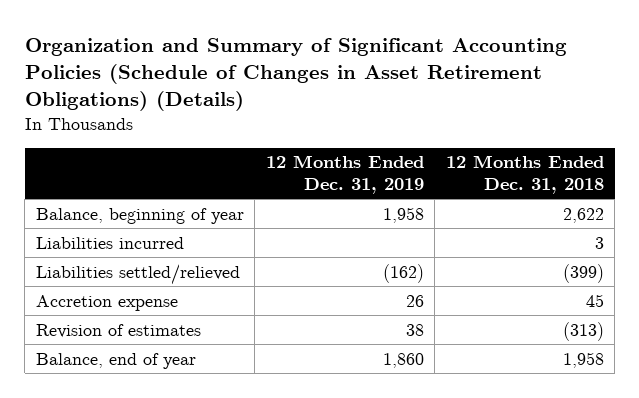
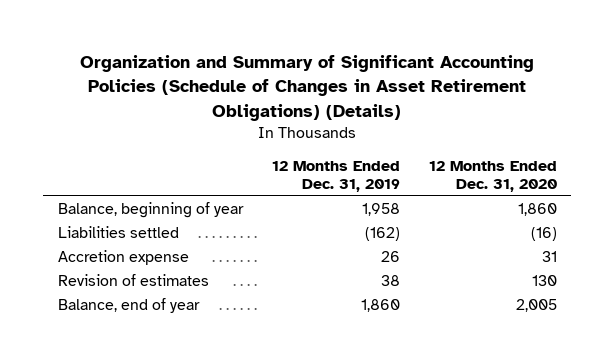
[445,155,604,194] 12 Months Ended Dec. 31, 2018 -> none
none -> [428,161,557,193] 12 Months Ended Dec. 31, 2020
[35,236,184,249] Liabilities incurred -> none
[35,263,240,285] Liabilities settled/relieved -> [57,226,179,239] Liabilities settled

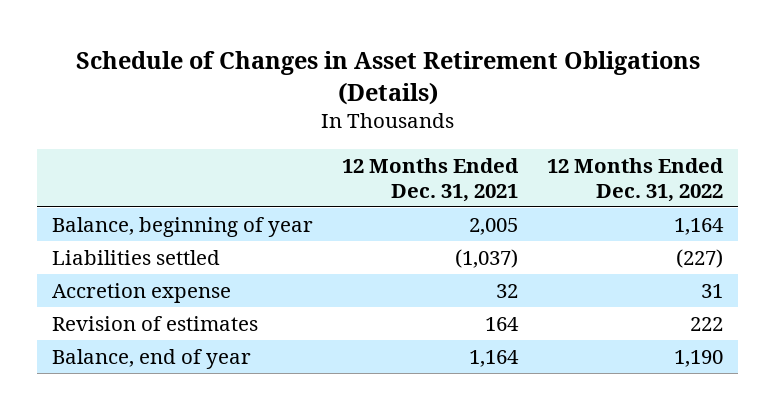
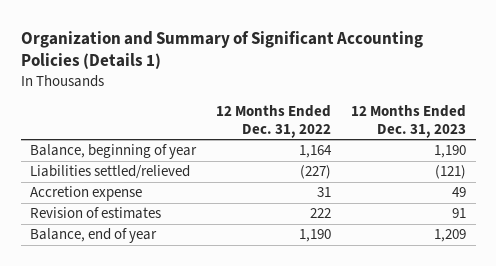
[75,50,700,105] Schedule of Changes in Asset Retirement Obligations (Details) -> [20,30,423,70] Organization and Summary of Significant Accounting Policies (Details 1)
[342,157,520,202] 12 Months Ended Dec. 31, 2021 -> none
none -> [350,105,466,138] 12 Months Ended Dec. 31, 2023
[51,250,220,266] Liabilities settled -> [30,165,191,180] Liabilities settled/relieved

